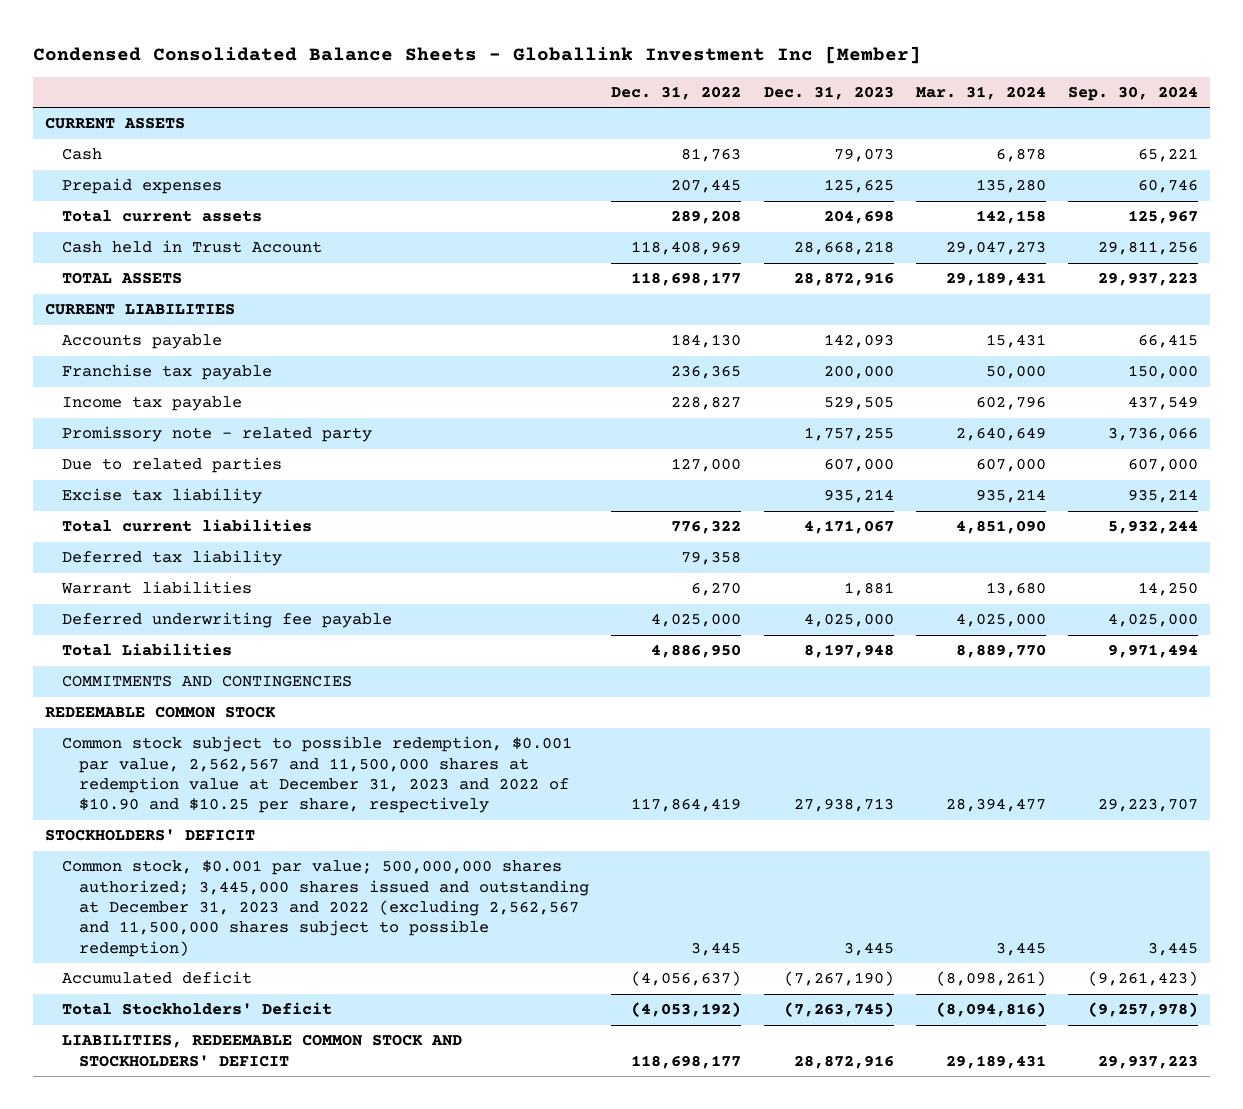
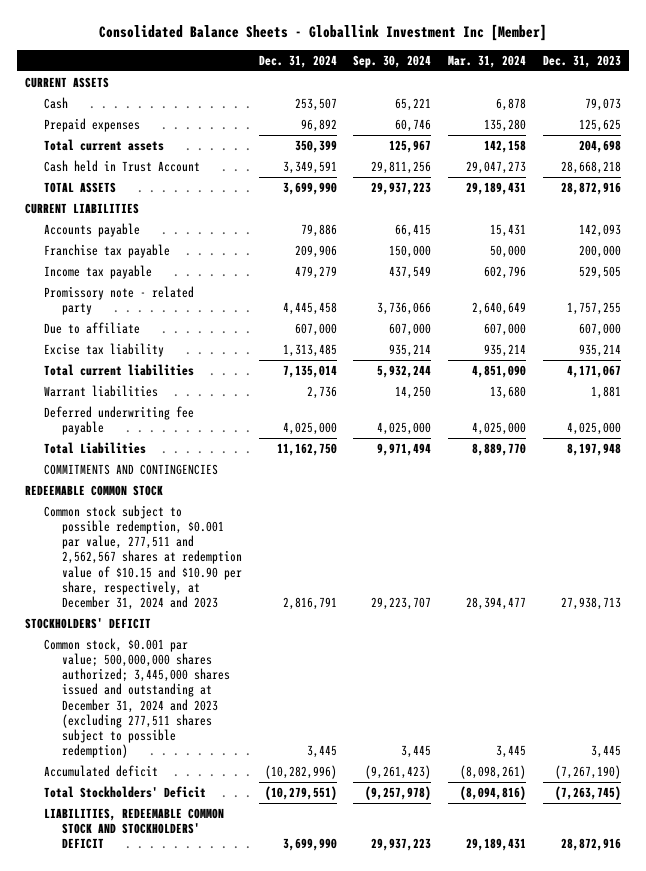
[33,45,922,64] Condensed Consolidated Balance Sheets - Globallink Investment Inc [Member] -> [98,24,547,42] Consolidated Balance Sheets - Globallink Investment Inc [Member]
[611,85,742,100] Dec. 31, 2022 -> none
none -> [258,54,337,68] Dec. 31, 2024
[61,457,282,474] Due to related parties -> [43,321,140,334] Due to affiliate
[61,550,282,567] Deferred tax liability -> none
[61,736,572,814] Common stock subject to possible redemption, $0.001 par value, 2,562,567 and 11,500,000 shares at redemption value at December 31, 2023 and 2022 of $10.90 and $10.25 per share, respectively -> [43,504,243,611] Common stock subject to possible redemption, $0.001 par value, 277,511 and 2,562,567 shares at redemption value of $10.15 and $10.90 per share, respectively, at December 31, 2024 and 2023
[61,860,589,957] Common stock, $0.001 par value; 500,000,000 shares authorized; 3,445,000 shares issued and outstanding at December 31, 2023 and 2022 (excluding 2,562,567 and 11,500,000 shares subject to possible redemption) -> [43,637,231,759] Common stock, $0.001 par value; 500,000,000 shares authorized; 3,445,000 shares issued and outstanding at December 31, 2024 and 2023 (excluding 277,511 shares subject to possible redemption)

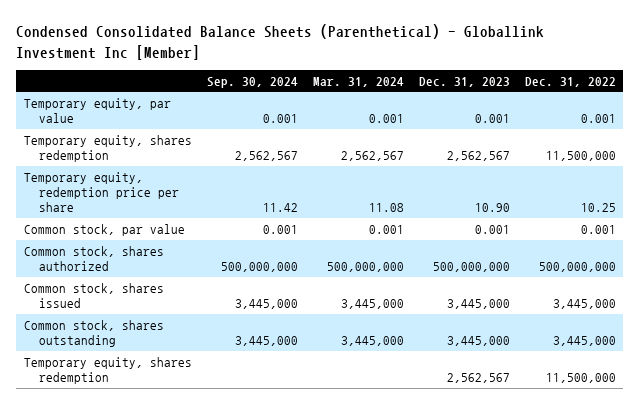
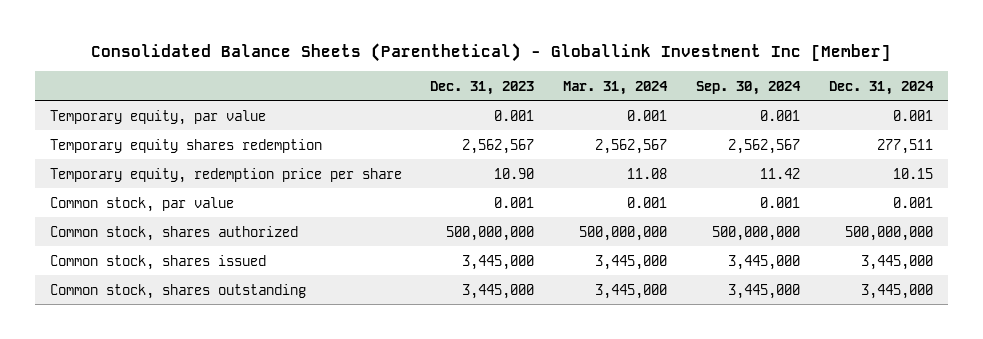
[16,24,545,60] Condensed Consolidated Balance Sheets (Parenthetical) - Globallink Investment Inc [Member] -> [91,42,892,62] Consolidated Balance Sheets (Parenthetical) - Globallink Investment Inc [Member]
[524,76,616,87] Dec. 31, 2022 -> none
none -> [829,80,935,95] Dec. 31, 2024
[23,134,192,163] Temporary equity, shares redemption -> [49,138,322,153] Temporary equity shares redemption
[23,356,192,385] Temporary equity, shares redemption -> none

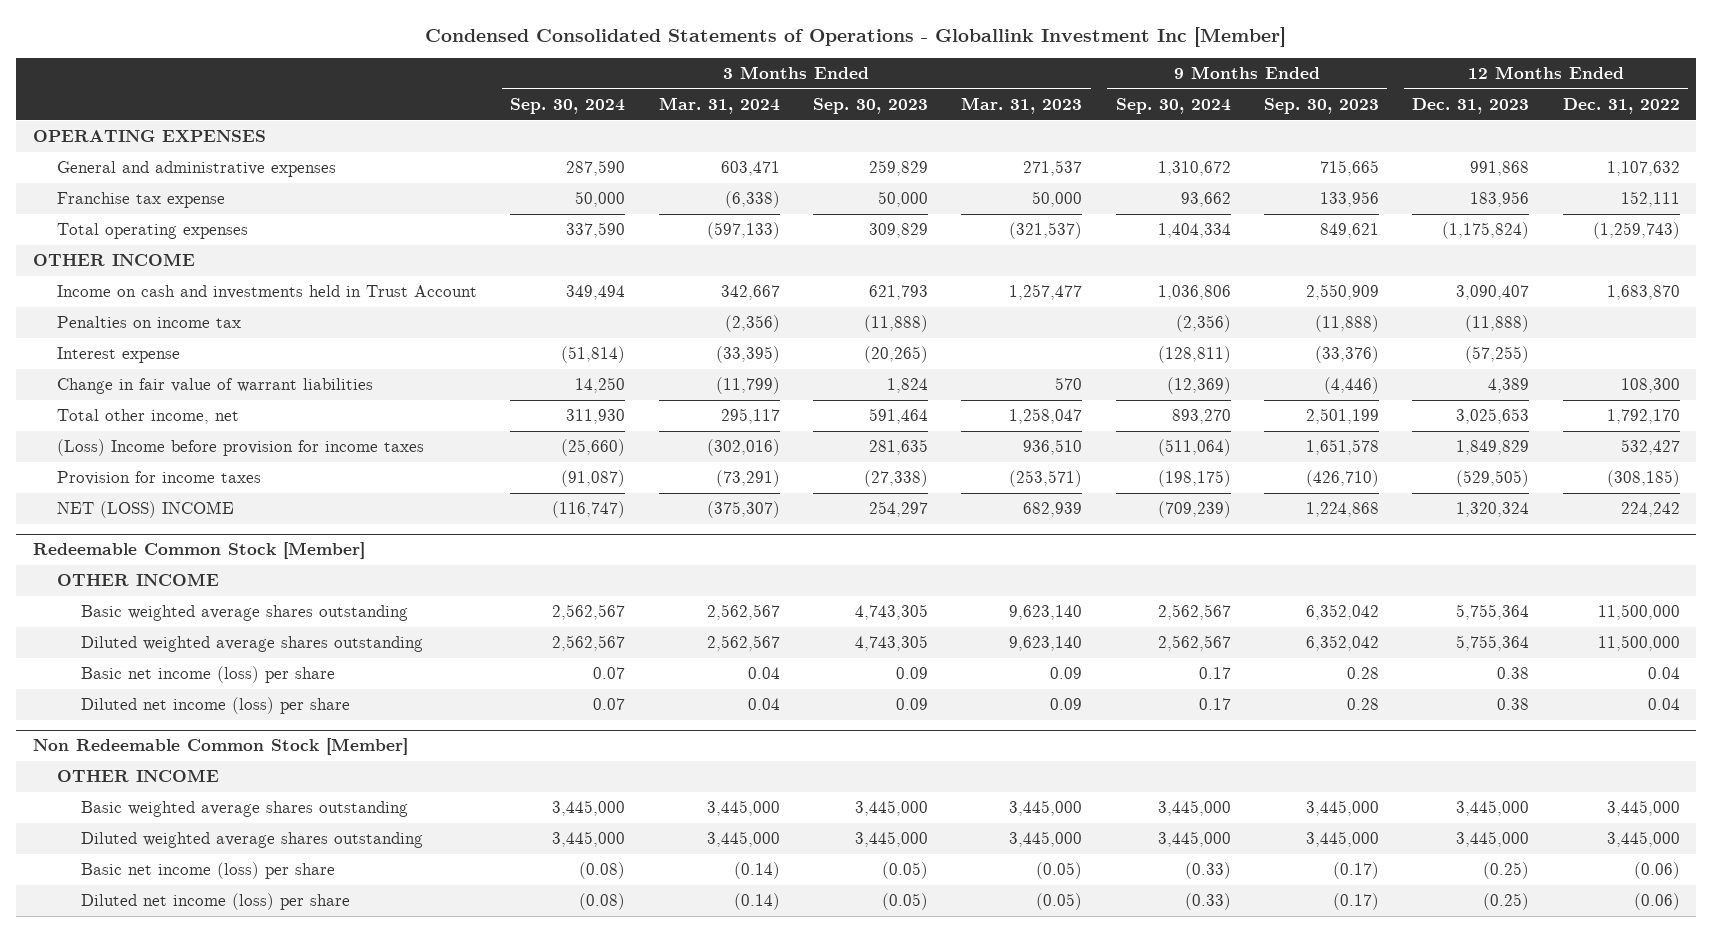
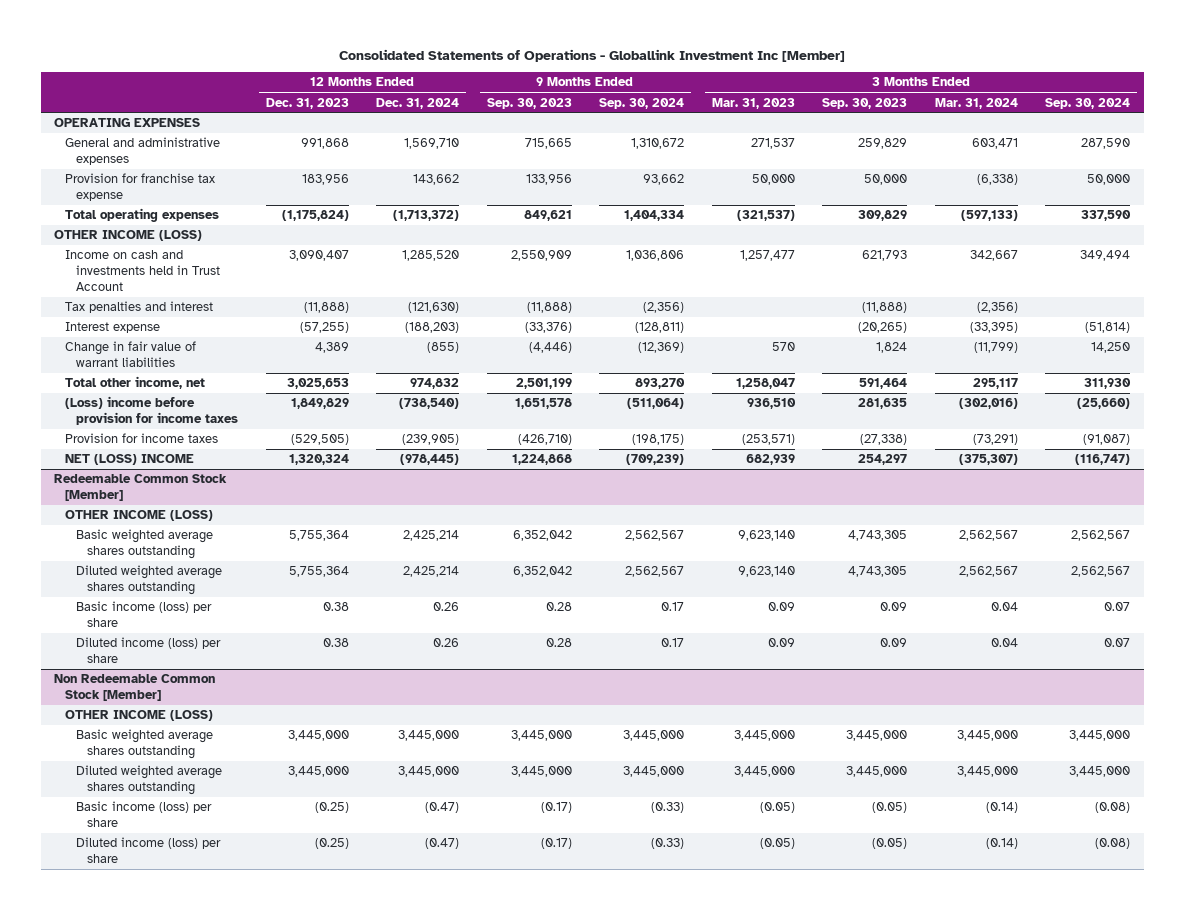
[425,26,1287,47] Condensed Consolidated Statements of Operations - Globallink Investment Inc [Member] -> [339,48,846,62] Consolidated Statements of Operations - Globallink Investment Inc [Member]
[1562,98,1680,115] Dec. 31, 2022 -> none
none -> [376,97,460,109] Dec. 31, 2024
[56,192,225,209] Franchise tax expense -> [65,173,216,202] Provision for franchise tax expense
[32,253,195,267] OTHER INCOME -> [54,230,203,242] OTHER INCOME (LOSS)
[56,316,241,329] Penalties on income tax -> [65,301,214,314] Tax penalties and interest
[56,439,424,457] (Loss) Income before provision for income taxes -> [65,396,239,426] (Loss) income before provision for income taxes
[56,573,219,587] OTHER INCOME -> [65,510,214,522] OTHER INCOME (LOSS)
[80,666,335,684] Basic net income (loss) per share -> [76,601,213,628] Basic income (loss) per share
[80,697,350,715] Diluted net income (loss) per share -> [76,637,222,664] Diluted income (loss) per share
[56,769,219,783] OTHER INCOME -> [65,710,214,722] OTHER INCOME (LOSS)
[80,862,335,880] Basic net income (loss) per share -> [76,801,213,828] Basic income (loss) per share
[80,893,350,911] Diluted net income (loss) per share -> [76,837,222,864] Diluted income (loss) per share

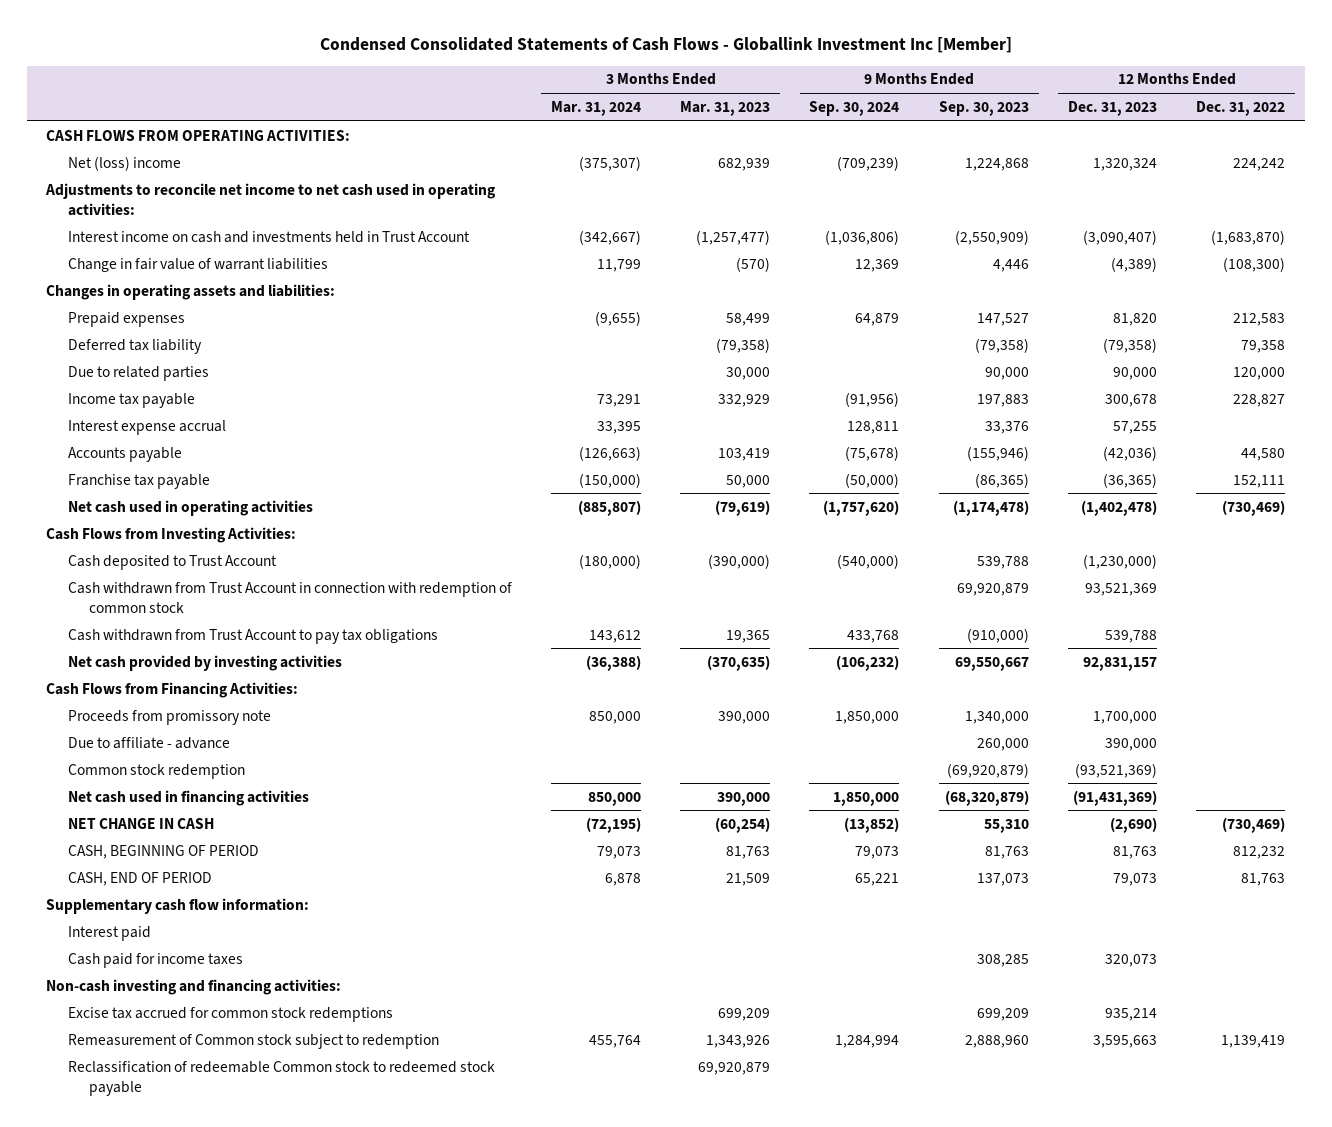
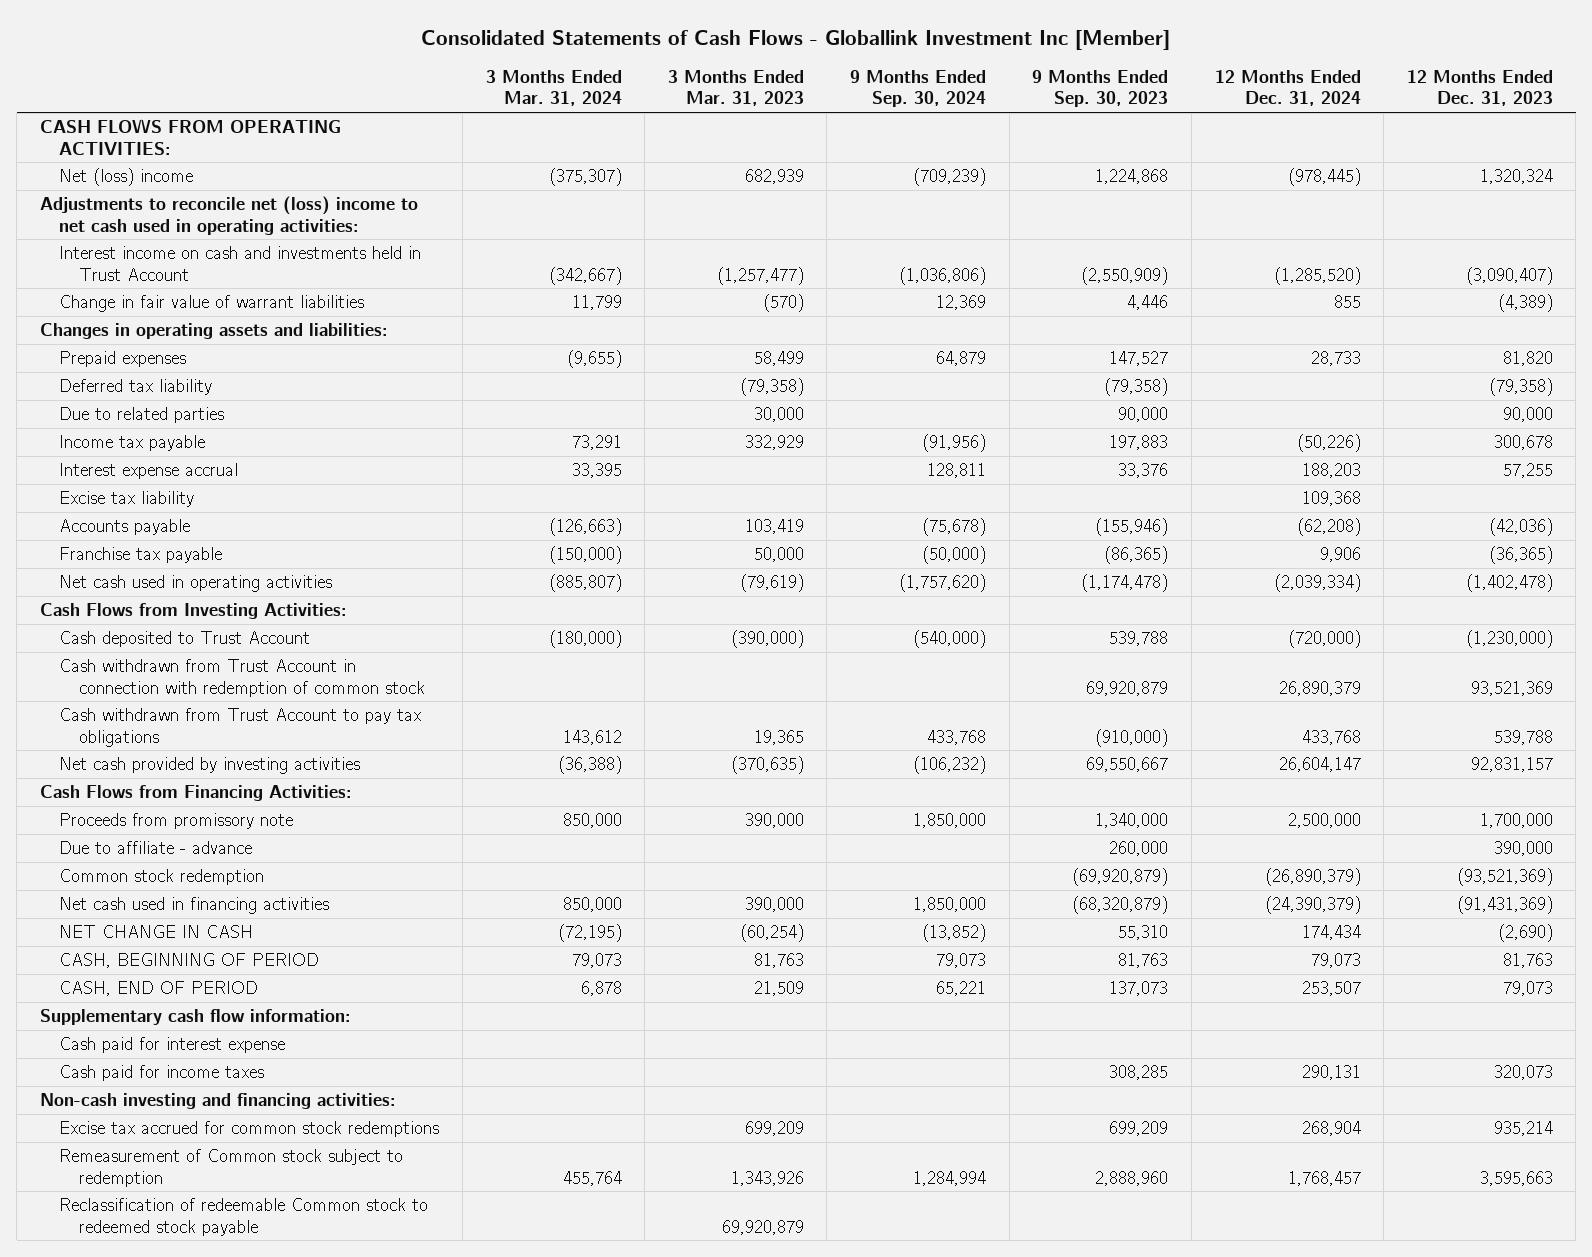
[319,37,1012,54] Condensed Consolidated Statements of Cash Flows - Globallink Investment Inc [Member] -> [421,29,1171,50] Consolidated Statements of Cash Flows - Globallink Investment Inc [Member]
[1196,100,1286,116] Dec. 31, 2022 -> none
none -> [1214,70,1361,107] 12 Months Ended Dec. 31, 2024
[45,182,497,216] Adjustments to reconcile net income to net cash used in operating activities: -> [39,196,418,235] Adjustments to reconcile net (loss) income to net cash used in operating activities:
none -> [59,491,195,508] Excise tax liability
[67,925,151,941] Interest paid -> [59,1037,286,1054] Cash paid for interest expense

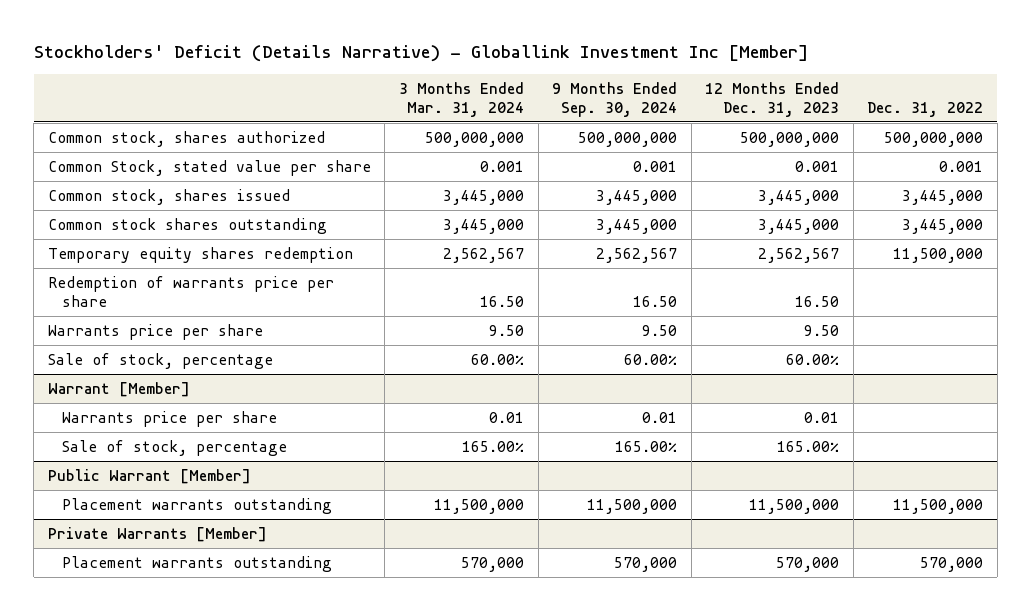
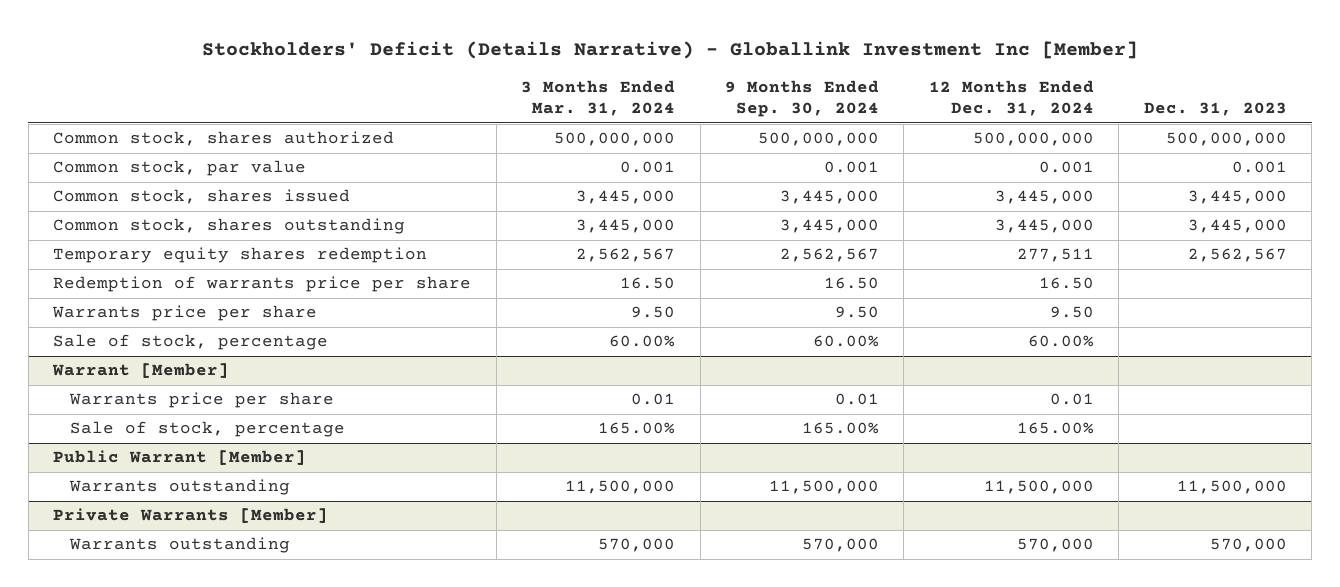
[705,81,840,117] 12 Months Ended Dec. 31, 2023 -> none
[867,101,984,117] Dec. 31, 2022 -> none
none -> [928,79,1094,117] 12 Months Ended Dec. 31, 2024
none -> [1143,102,1287,117] Dec. 31, 2023
[47,159,371,176] Common Stock, stated value per share -> [53,160,307,177] Common stock, par value
[47,217,327,234] Common stock shares outstanding -> [53,218,406,235] Common stock, shares outstanding
[62,497,333,514] Placement warrants outstanding -> [69,479,291,496] Warrants outstanding
[62,555,333,572] Placement warrants outstanding -> [69,537,291,554] Warrants outstanding

